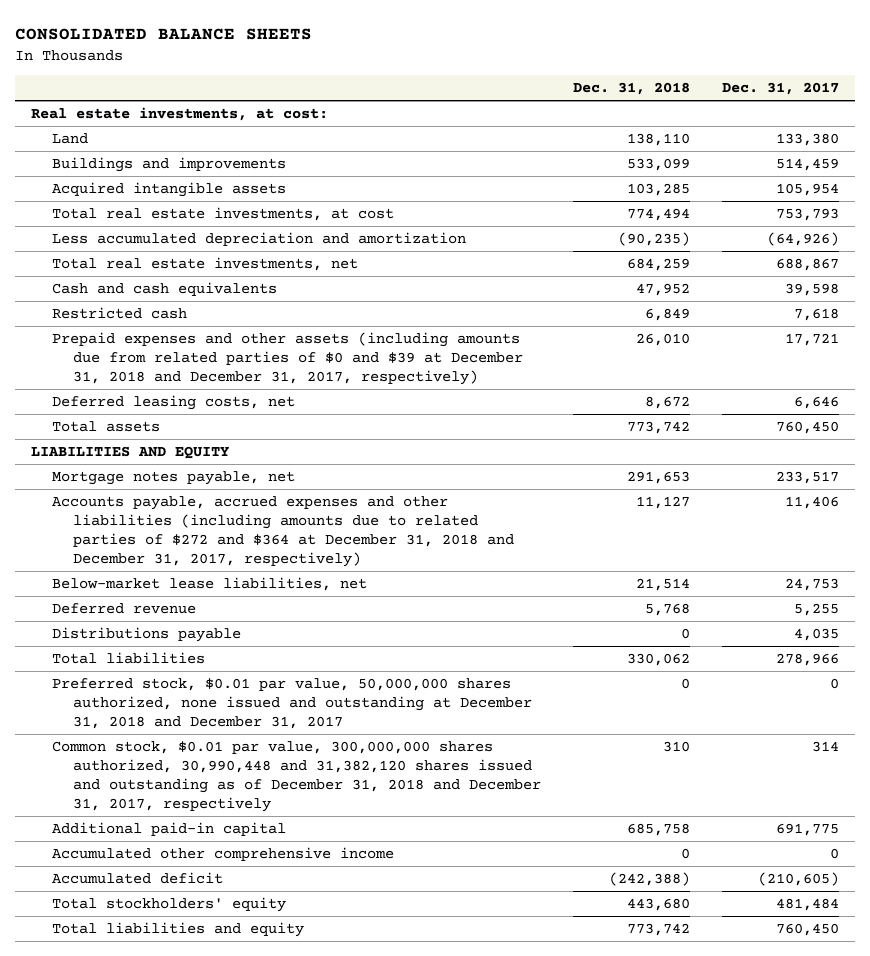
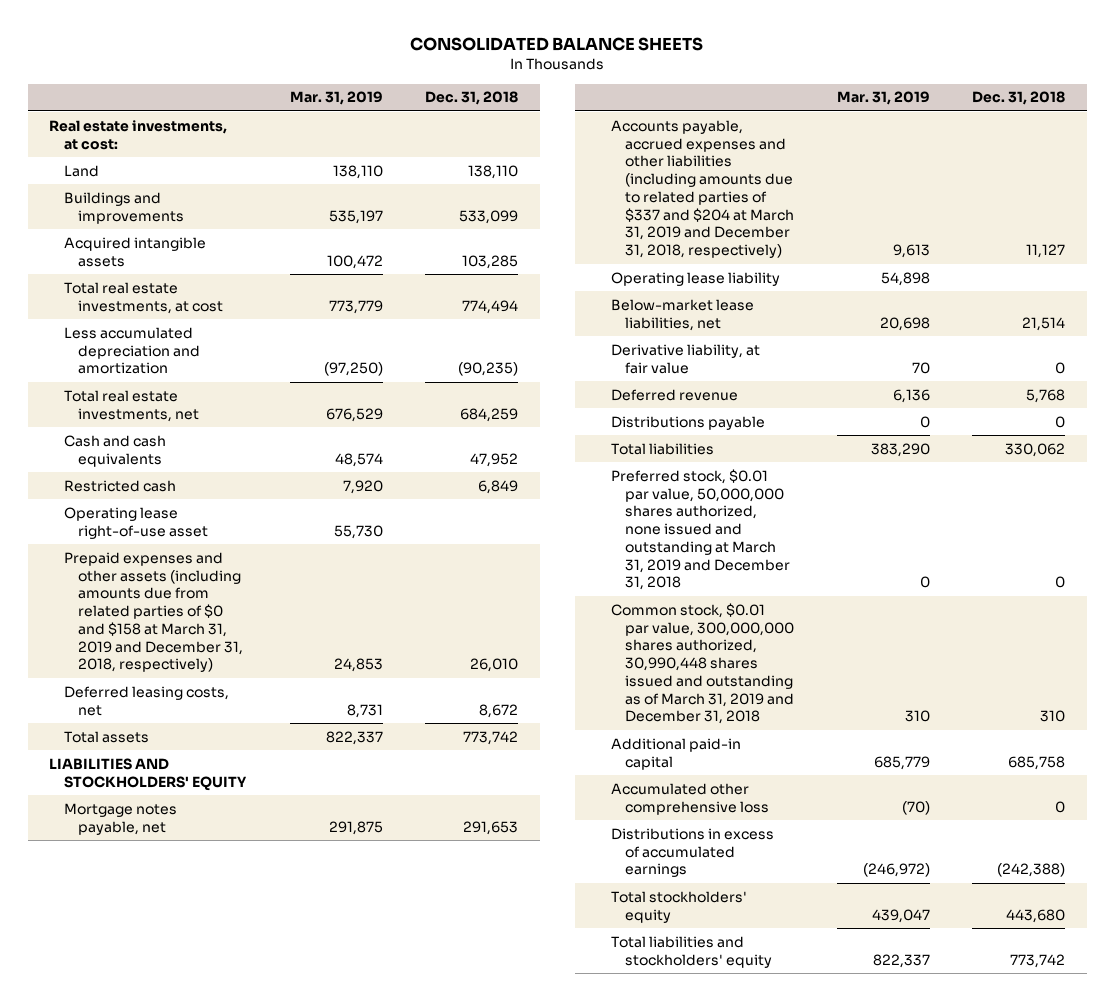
[722,82,840,96] Dec. 31, 2017 -> none
none -> [289,91,383,106] Mar. 31, 2019
none -> [63,506,209,539] Operating lease right-of-use asset
[52,331,524,386] Prepaid expenses and other assets (including amounts due from related parties of $0 and $39 at December 31, 2018 and December 31, 2017, respectively) -> [63,551,244,673] Prepaid expenses and other assets (including amounts due from related parties of $0 and $158 at March 31, 2019 and December 31, 2018, respectively)
[31,445,230,459] LIABILITIES AND EQUITY -> [49,757,247,791] LIABILITIES AND STOCKHOLDERS' EQUITY
[52,495,515,568] Accounts payable, accrued expenses and other liabilities (including amounts due to related parties of $272 and $364 at December 31, 2018 and December 31, 2017, respectively) -> [610,119,795,259] Accounts payable, accrued expenses and other liabilities (including amounts due to related parties of $337 and $204 at March 31, 2019 and December 31, 2018, respectively)
none -> [610,271,780,286] Operating lease liability
none -> [610,343,760,374] Derivative liability, at fair value
[52,677,533,730] Preferred stock, $0.01 par value, 50,000,000 shares authorized, none issued and outstanding at December 31, 2018 and December 31, 2017 -> [610,468,791,591] Preferred stock, $0.01 par value, 50,000,000 shares authorized, none issued and outstanding at March 31, 2019 and December 31, 2018
[52,740,542,813] Common stock, $0.01 par value, 300,000,000 shares authorized, 30,990,448 and 31,382,120 shares issued and outstanding as of December 31, 2018 and December 31, 2017, respectively -> [610,602,795,725] Common stock, $0.01 par value, 300,000,000 shares authorized, 30,990,448 shares issued and outstanding as of March 31, 2019 and December 31, 2018
[52,846,395,861] Accumulated other comprehensive income -> [610,782,770,815] Accumulated other comprehensive loss
[52,871,224,884] Accumulated deficit -> [610,827,774,878] Distributions in excess of accumulated earnings
[52,921,305,937] Total liabilities and equity -> [610,935,773,968] Total liabilities and stockholders' equity

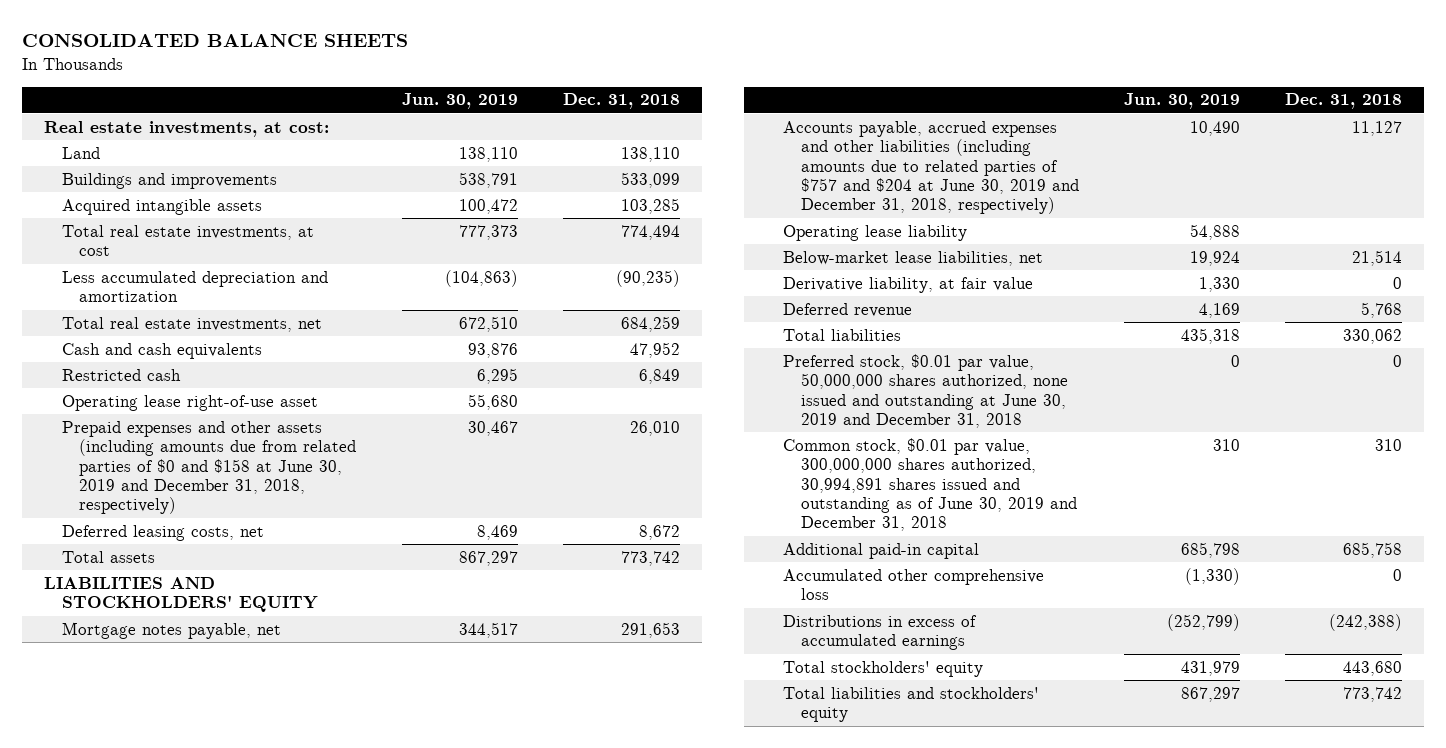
[289,91,383,106] Mar. 31, 2019 -> none
none -> [401,93,518,110] Jun. 30, 2019
[63,551,244,673] Prepaid expenses and other assets (including amounts due from related parties of $0 and $158 at March 31, 2019 and December 31, 2018, respectively) -> [61,420,357,515] Prepaid expenses and other assets (including amounts due from related parties of $0 and $158 at June 30, 2019 and December 31, 2018, respectively)
[610,119,795,259] Accounts payable, accrued expenses and other liabilities (including amounts due to related parties of $337 and $204 at March 31, 2019 and December 31, 2018, respectively) -> [783,120,1080,215] Accounts payable, accrued expenses and other liabilities (including amounts due to related parties of $757 and $204 at June 30, 2019 and December 31, 2018, respectively)
[610,415,765,430] Distributions payable -> none
[610,468,791,591] Preferred stock, $0.01 par value, 50,000,000 shares authorized, none issued and outstanding at March 31, 2019 and December 31, 2018 -> [783,353,1069,429] Preferred stock, $0.01 par value, 50,000,000 shares authorized, none issued and outstanding at June 30, 2019 and December 31, 2018
[610,602,795,725] Common stock, $0.01 par value, 300,000,000 shares authorized, 30,990,448 shares issued and outstanding as of March 31, 2019 and December 31, 2018 -> [783,437,1078,532] Common stock, $0.01 par value, 300,000,000 shares authorized, 30,994,891 shares issued and outstanding as of June 30, 2019 and December 31, 2018

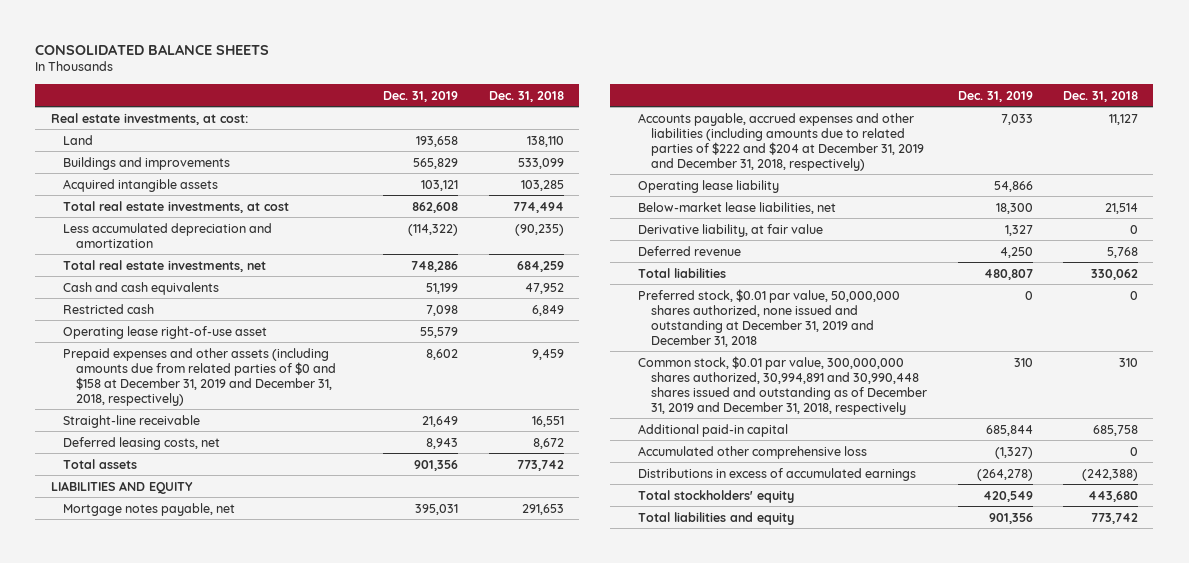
[401,93,518,110] Jun. 30, 2019 -> none
none -> [382,90,458,102] Dec. 31, 2019
[61,420,357,515] Prepaid expenses and other assets (including amounts due from related parties of $0 and $158 at June 30, 2019 and December 31, 2018, respectively) -> [63,347,337,406] Prepaid expenses and other assets (including amounts due from related parties of $0 and $158 at December 31, 2019 and December 31, 2018, respectively)
[629,420,680,436] 26,010 -> [531,348,564,360] 9,459
none -> [63,414,201,428] Straight-line receivable
[43,576,318,613] LIABILITIES AND STOCKHOLDERS' EQUITY -> [50,480,193,494] LIABILITIES AND EQUITY
[783,120,1080,215] Accounts payable, accrued expenses and other liabilities (including amounts due to related parties of $757 and $204 at June 30, 2019 and December 31, 2018, respectively) -> [638,112,925,171] Accounts payable, accrued expenses and other liabilities (including amounts due to related parties of $222 and $204 at December 31, 2019 and December 31, 2018, respectively)
[783,353,1069,429] Preferred stock, $0.01 par value, 50,000,000 shares authorized, none issued and outstanding at June 30, 2019 and December 31, 2018 -> [638,288,901,347] Preferred stock, $0.01 par value, 50,000,000 shares authorized, none issued and outstanding at December 31, 2019 and December 31, 2018
[783,437,1078,532] Common stock, $0.01 par value, 300,000,000 shares authorized, 30,994,891 shares issued and outstanding as of June 30, 2019 and December 31, 2018 -> [638,355,928,415] Common stock, $0.01 par value, 300,000,000 shares authorized, 30,994,891 and 30,990,448 shares issued and outstanding as of December 31, 2019 and December 31, 2018, respectively
[783,686,1040,723] Total liabilities and stockholders' equity -> [638,511,795,525] Total liabilities and equity

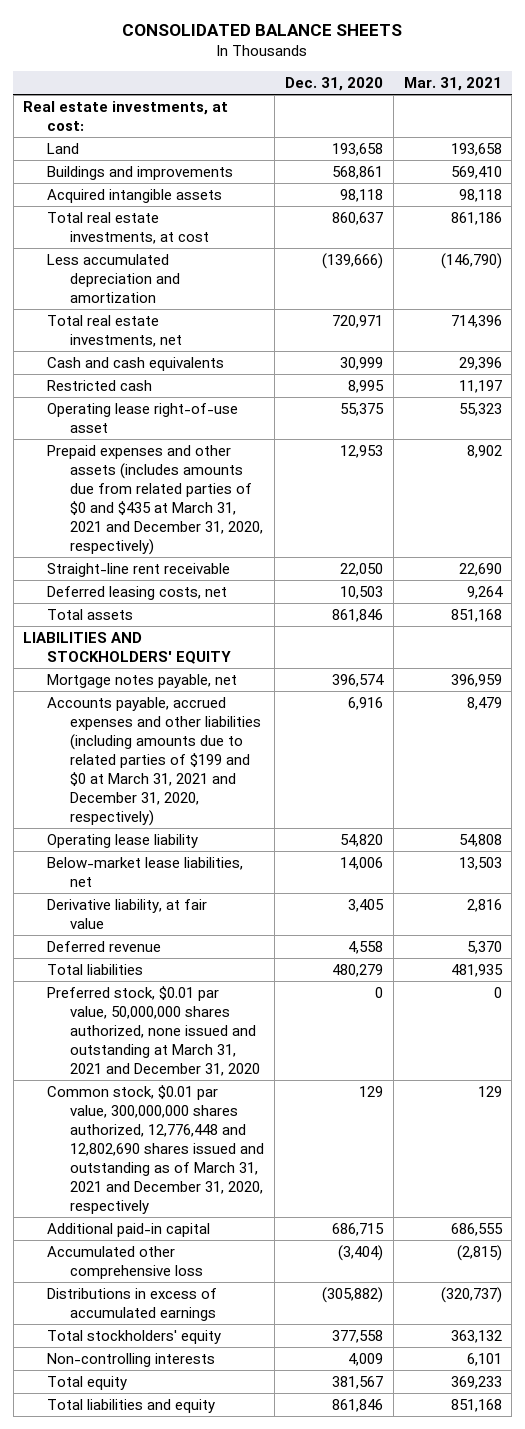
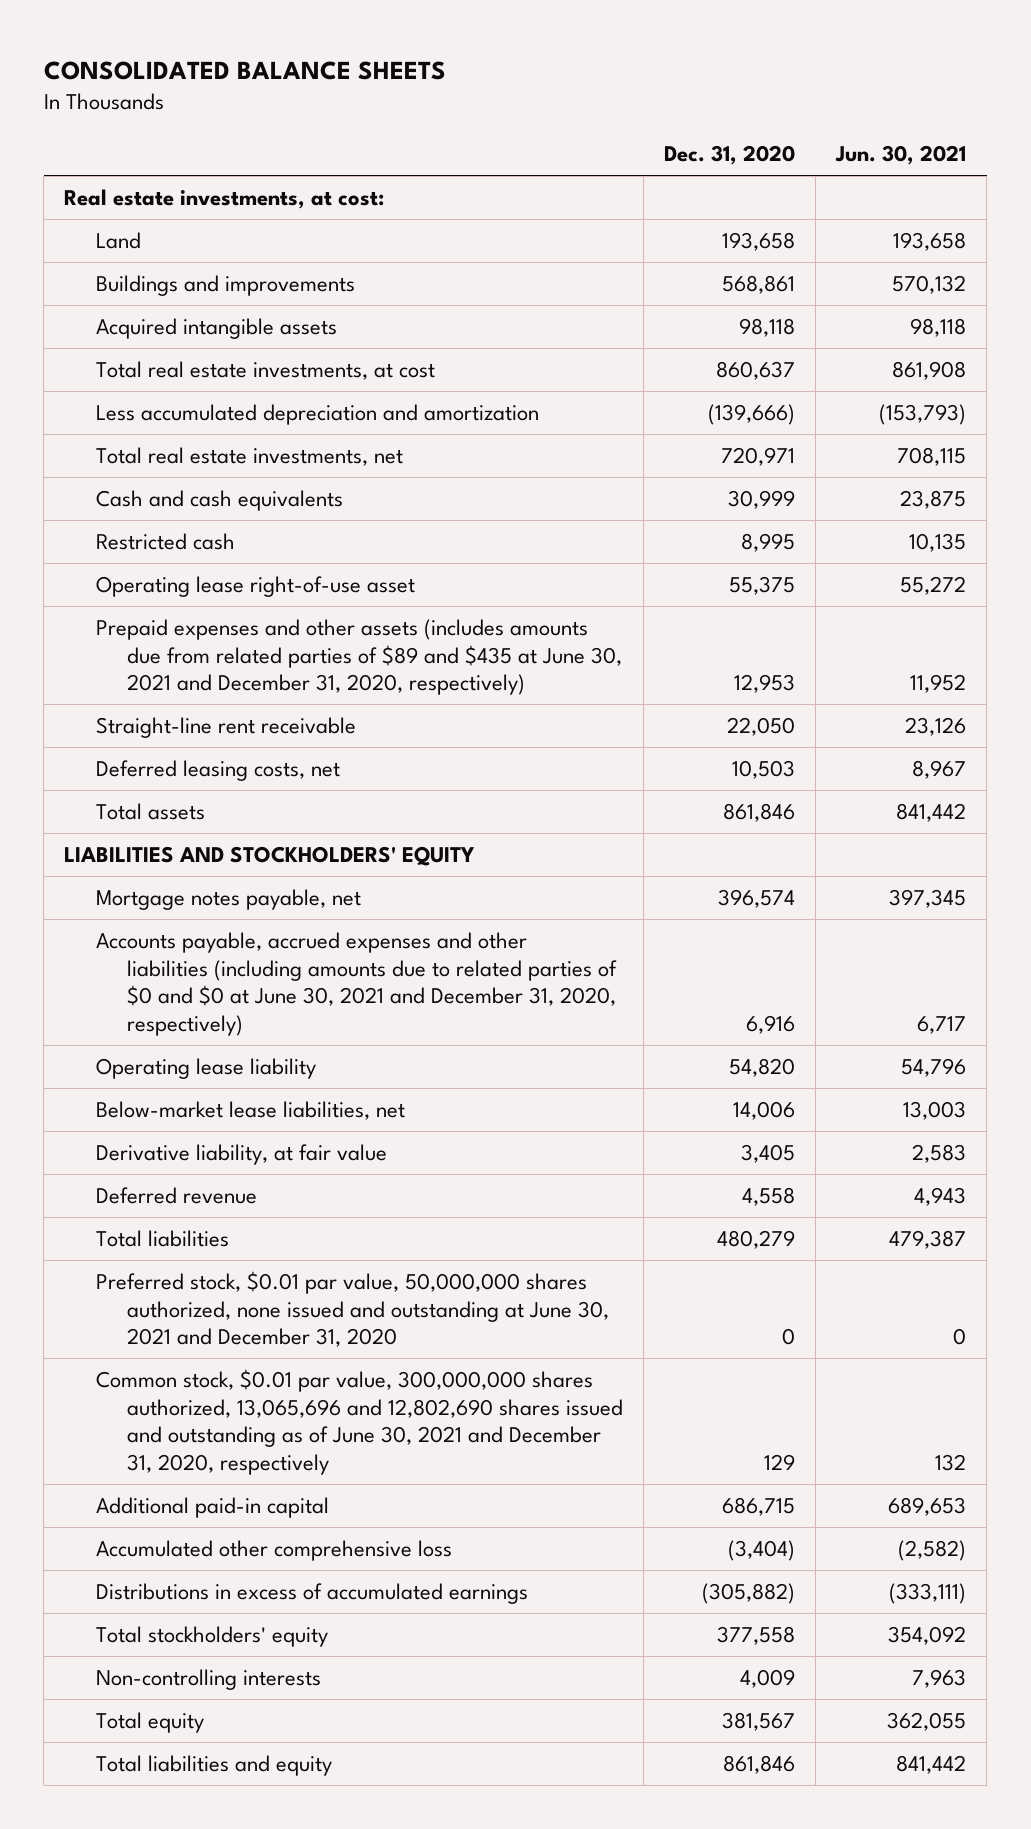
[403,77,502,92] Mar. 31, 2021 -> none
none -> [835,145,967,166] Jun. 30, 2021
[46,444,264,555] Prepaid expenses and other assets (includes amounts due from related parties of $0 and $435 at March 31, 2021 and December 31, 2020, respectively) -> [95,619,623,696] Prepaid expenses and other assets (includes amounts due from related parties of $89 and $435 at June 30, 2021 and December 31, 2020, respectively)
[46,696,262,826] Accounts payable, accrued expenses and other liabilities (including amounts due to related parties of $199 and $0 at March 31, 2021 and December 31, 2020, respectively) -> [95,932,618,1036] Accounts payable, accrued expenses and other liabilities (including amounts due to related parties of $0 and $0 at June 30, 2021 and December 31, 2020, respectively)
[46,985,261,1076] Preferred stock, $0.01 par value, 50,000,000 shares authorized, none issued and outstanding at March 31, 2021 and December 31, 2020 -> [95,1271,610,1348] Preferred stock, $0.01 par value, 50,000,000 shares authorized, none issued and outstanding at June 30, 2021 and December 31, 2020
[46,1084,265,1214] Common stock, $0.01 par value, 300,000,000 shares authorized, 12,776,448 and 12,802,690 shares issued and outstanding as of March 31, 2021 and December 31, 2020, respectively -> [95,1369,624,1475] Common stock, $0.01 par value, 300,000,000 shares authorized, 13,065,696 and 12,802,690 shares issued and outstanding as of June 30, 2021 and December 31, 2020, respectively

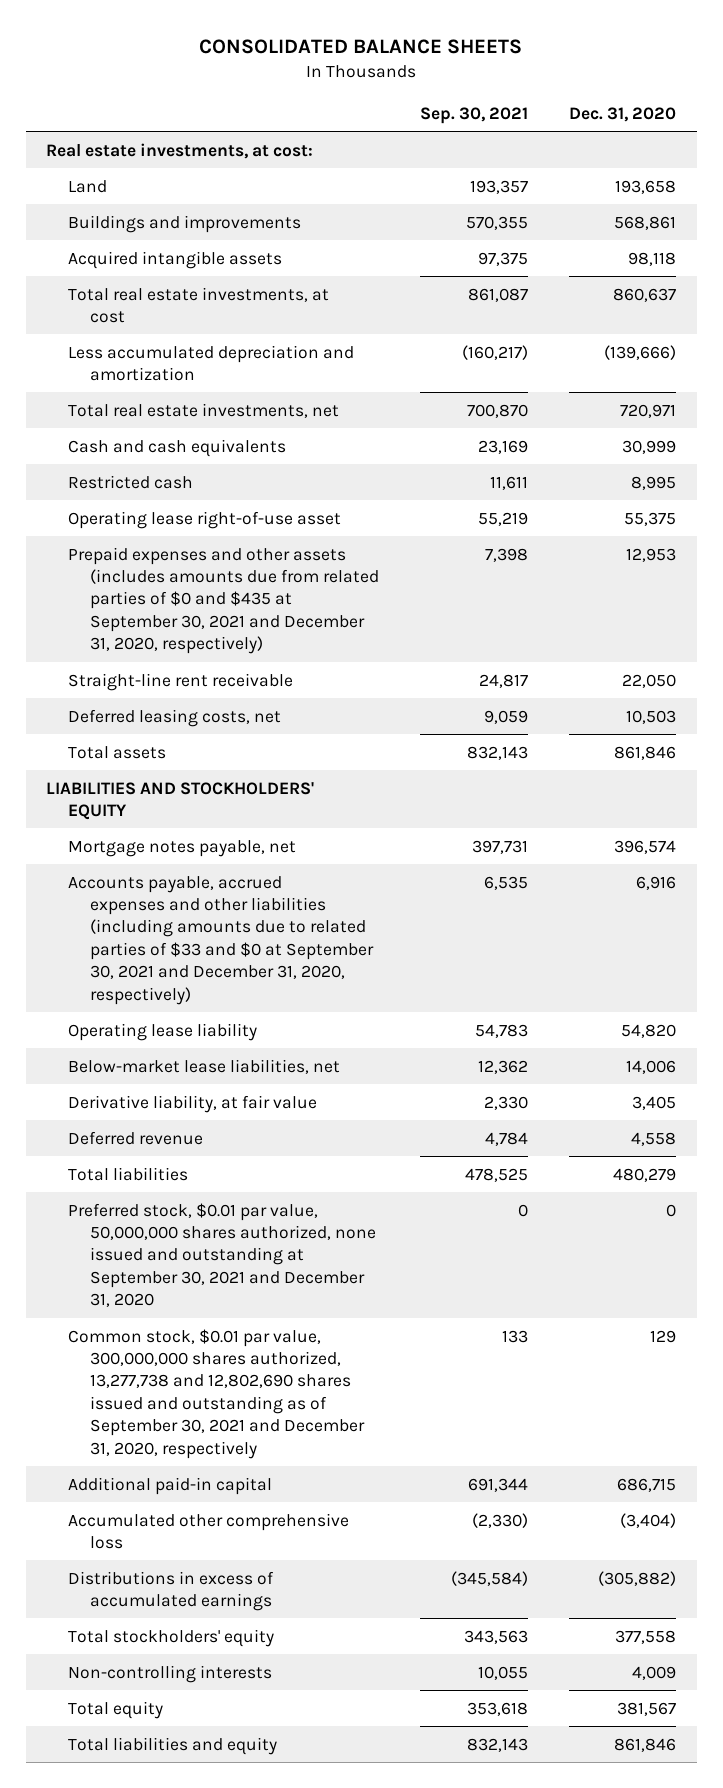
[835,145,967,166] Jun. 30, 2021 -> none
none -> [420,106,529,124] Sep. 30, 2021
[95,619,623,696] Prepaid expenses and other assets (includes amounts due from related parties of $89 and $435 at June 30, 2021 and December 31, 2020, respectively) -> [68,546,379,655] Prepaid expenses and other assets (includes amounts due from related parties of $0 and $435 at September 30, 2021 and December 31, 2020, respectively)
[95,932,618,1036] Accounts payable, accrued expenses and other liabilities (including amounts due to related parties of $0 and $0 at June 30, 2021 and December 31, 2020, respectively) -> [68,875,374,1005] Accounts payable, accrued expenses and other liabilities (including amounts due to related parties of $33 and $0 at September 30, 2021 and December 31, 2020, respectively)
[95,1271,610,1348] Preferred stock, $0.01 par value, 50,000,000 shares authorized, none issued and outstanding at June 30, 2021 and December 31, 2020 -> [68,1202,376,1308] Preferred stock, $0.01 par value, 50,000,000 shares authorized, none issued and outstanding at September 30, 2021 and December 31, 2020
[95,1369,624,1475] Common stock, $0.01 par value, 300,000,000 shares authorized, 13,065,696 and 12,802,690 shares issued and outstanding as of June 30, 2021 and December 31, 2020, respectively -> [68,1328,365,1459] Common stock, $0.01 par value, 300,000,000 shares authorized, 13,277,738 and 12,802,690 shares issued and outstanding as of September 30, 2021 and December 31, 2020, respectively

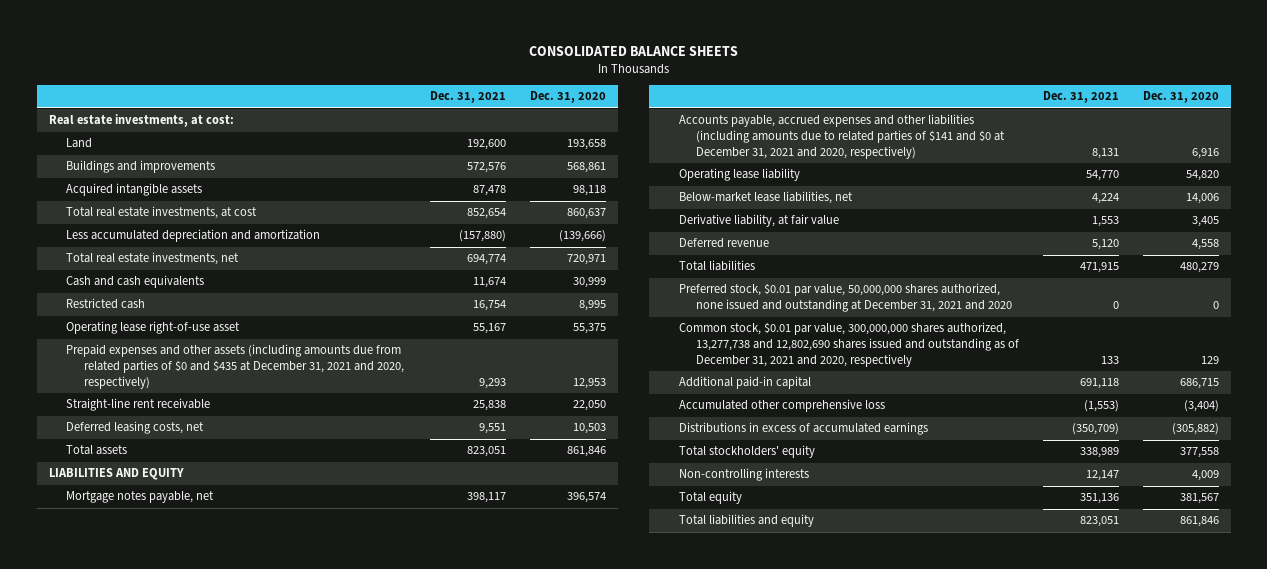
[420,106,529,124] Sep. 30, 2021 -> none
none -> [430,91,507,104] Dec. 31, 2021
[68,546,379,655] Prepaid expenses and other assets (includes amounts due from related parties of $0 and $435 at September 30, 2021 and December 31, 2020, respectively) -> [66,344,404,390] Prepaid expenses and other assets (including amounts due from related parties of $0 and $435 at December 31, 2021 and 2020, respectively)
[46,781,315,821] LIABILITIES AND STOCKHOLDERS' EQUITY -> [48,468,184,481] LIABILITIES AND EQUITY
[68,875,374,1005] Accounts payable, accrued expenses and other liabilities (including amounts due to related parties of $33 and $0 at September 30, 2021 and December 31, 2020, respectively) -> [678,114,1005,160] Accounts payable, accrued expenses and other liabilities (including amounts due to related parties of $141 and $0 at December 31, 2021 and 2020, respectively)
[68,1202,376,1308] Preferred stock, $0.01 par value, 50,000,000 shares authorized, none issued and outstanding at September 30, 2021 and December 31, 2020 -> [678,283,1012,313] Preferred stock, $0.01 par value, 50,000,000 shares authorized, none issued and outstanding at December 31, 2021 and 2020
[68,1328,365,1459] Common stock, $0.01 par value, 300,000,000 shares authorized, 13,277,738 and 12,802,690 shares issued and outstanding as of September 30, 2021 and December 31, 2020, respectively -> [678,322,1019,368] Common stock, $0.01 par value, 300,000,000 shares authorized, 13,277,738 and 12,802,690 shares issued and outstanding as of December 31, 2021 and 2020, respectively

